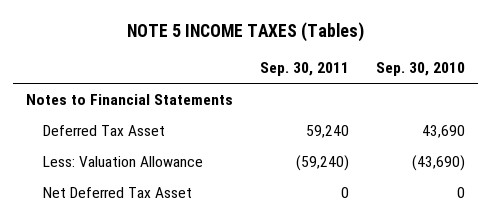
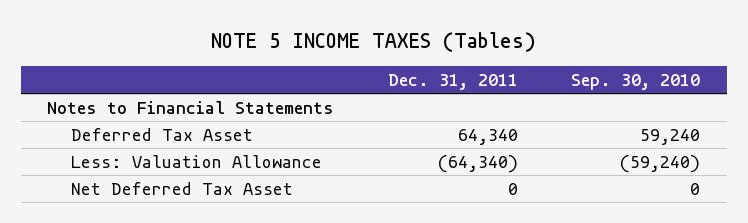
[260,62,350,77] Sep. 30, 2011 -> none
none -> [387,73,518,90] Dec. 31, 2011
[421,124,465,138] 43,690 -> [640,128,701,145] 59,240
[411,154,465,171] (43,690) -> [620,154,701,173] (59,240)

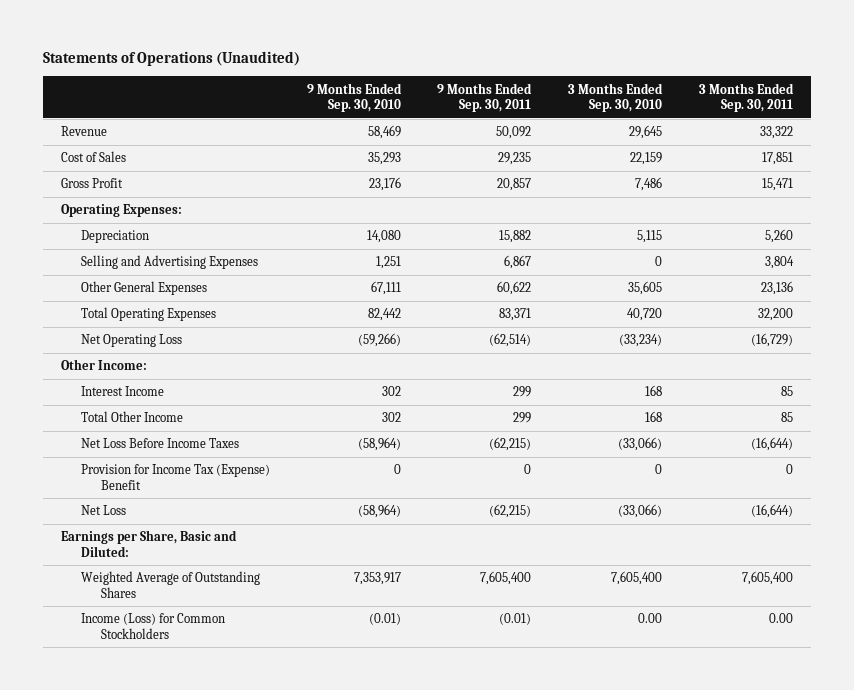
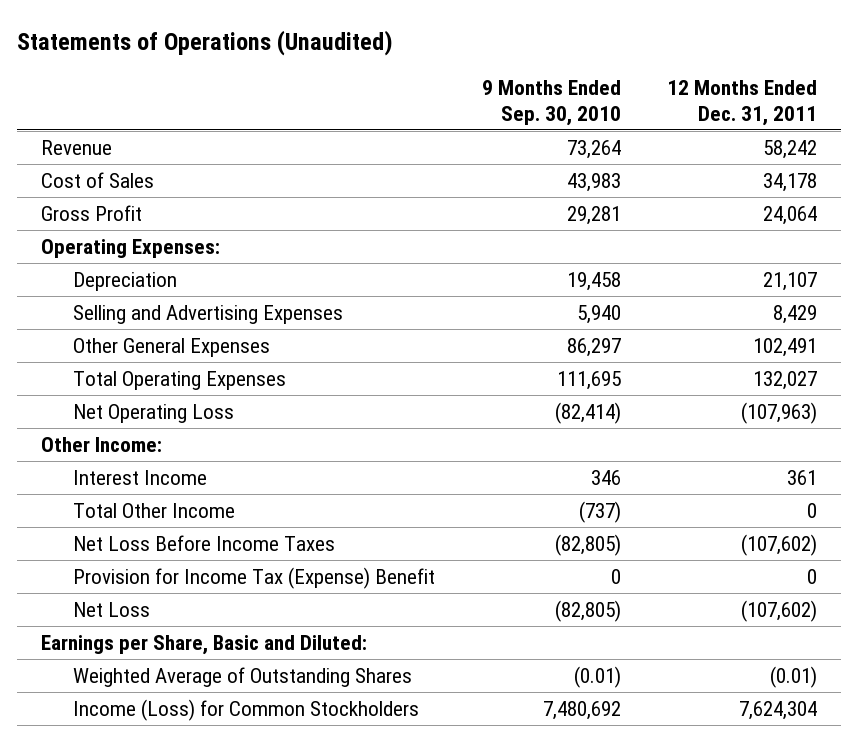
[437,82,533,113] 9 Months Ended Sep. 30, 2011 -> none
[567,82,663,113] 3 Months Ended Sep. 30, 2010 -> none
[698,82,794,113] 3 Months Ended Sep. 30, 2011 -> none
none -> [667,79,818,126] 12 Months Ended Dec. 31, 2011
[367,125,401,140] 58,469 -> [566,139,621,159] 73,264
[367,152,401,166] 35,293 -> [566,172,621,192] 43,983
[368,177,401,192] 23,176 -> [566,205,621,225] 29,281
[366,230,401,244] 14,080 -> [566,271,621,291] 19,458
[375,256,401,270] 1,251 -> [576,304,621,324] 5,940
[370,281,401,296] 67,111 -> [566,337,621,357] 86,297
[367,308,401,322] 82,442 -> [556,370,621,390] 111,695
[357,333,401,348] (59,266) -> [554,401,621,424] (82,414)
[381,386,401,397] 302 -> [590,469,621,485] 346
[381,412,401,423] 302 -> [578,500,621,523] (737)
[357,437,401,452] (58,964) -> [554,533,621,556] (82,805)
[357,504,401,519] (58,964) -> [554,599,621,622] (82,805)
[353,572,401,586] 7,353,917 -> [573,665,621,688] (0.01)
[368,613,401,626] (0.01) -> [542,700,621,720] 7,480,692

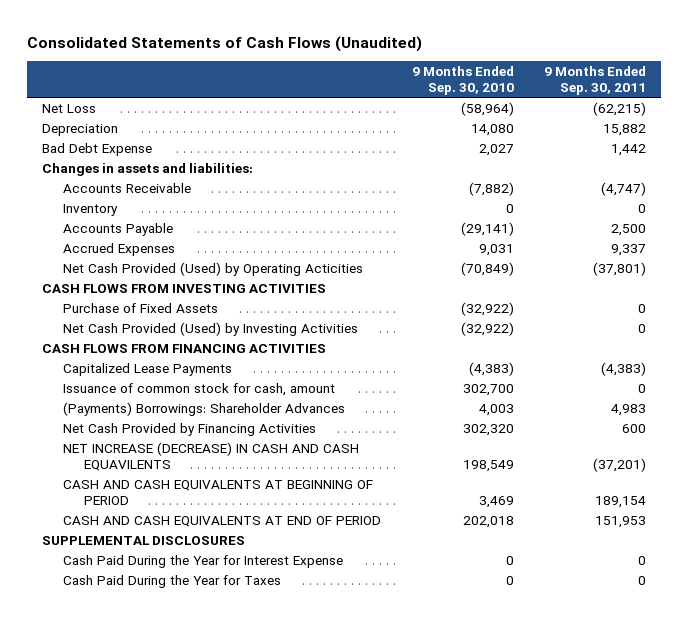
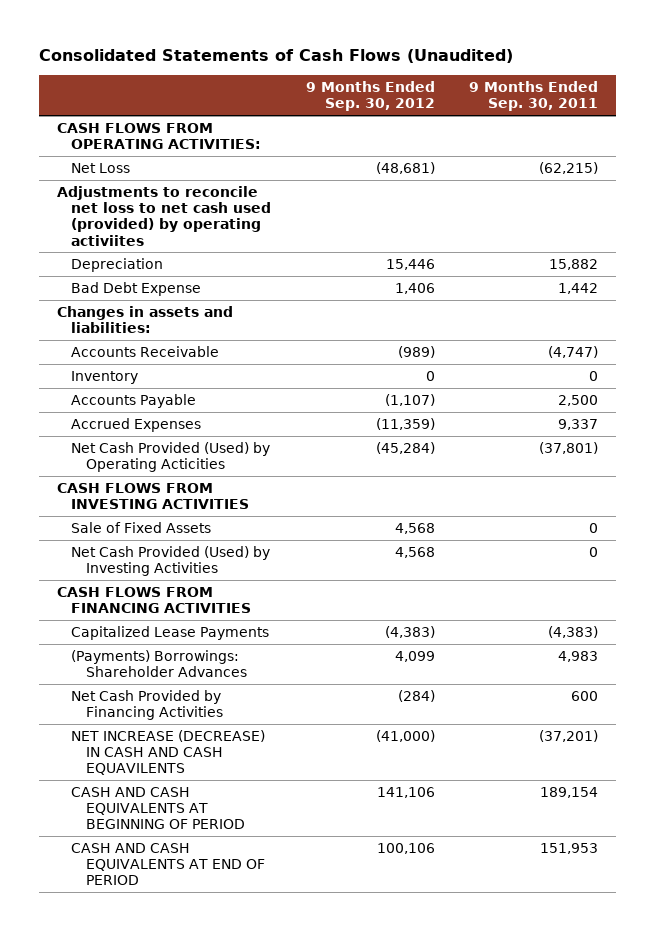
[411,66,514,96] 9 Months Ended Sep. 30, 2010 -> none
none -> [305,81,435,112] 9 Months Ended Sep. 30, 2012
none -> [56,123,262,150] CASH FLOWS FROM OPERATING ACTIVITIES:
none -> [56,186,272,246] Adjustments to reconcile net loss to net cash used (provided) by operating activiites
[63,302,219,313] Purchase of Fixed Assets -> [71,522,212,534] Sale of Fixed Assets
[63,382,336,396] Issuance of common stock for cash, amount -> none
[42,535,246,545] SUPPLEMENTAL DISCLOSURES -> none
[63,554,344,568] Cash Paid During the Year for Interest Expense -> none
[63,574,282,588] Cash Paid During the Year for Taxes -> none

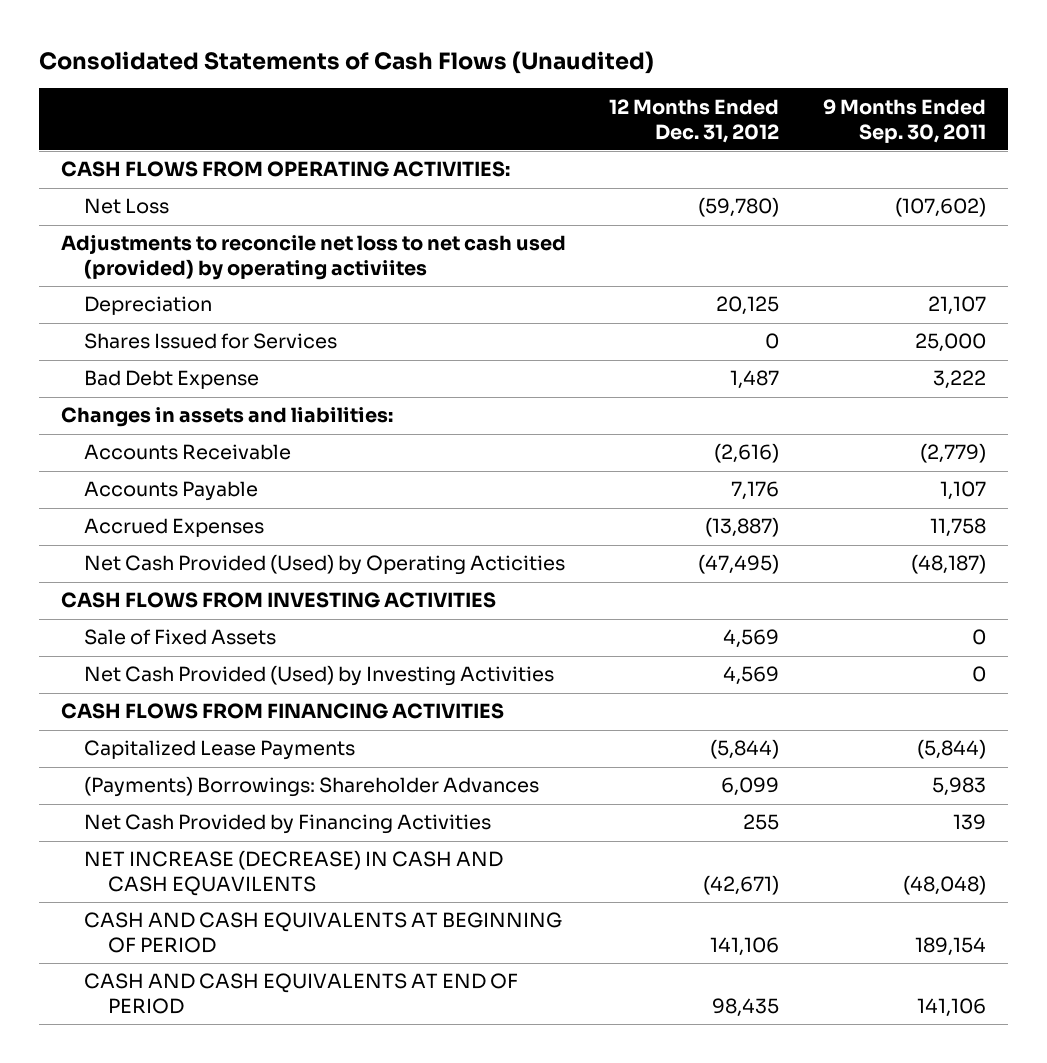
[305,81,435,112] 9 Months Ended Sep. 30, 2012 -> none
none -> [609,98,780,143] 12 Months Ended Dec. 31, 2012
[539,162,599,175] (62,215) -> [895,197,987,218] (107,602)
[549,259,599,271] 15,882 -> [928,296,987,316] 21,107
none -> [84,333,338,350] Shares Issued for Services
[558,283,599,295] 1,442 -> [933,370,987,390] 3,222
[71,371,139,385] Inventory -> none
[548,346,599,359] (4,747) -> [920,443,987,464] (2,779)
[558,395,599,407] 2,500 -> [940,481,987,501] 1,107
[558,419,599,431] 9,337 -> [930,518,987,538] 11,758
[539,442,599,455] (37,801) -> [911,554,987,575] (48,187)
[548,626,599,639] (4,383) -> [917,739,987,760] (5,844)
[558,651,599,663] 4,983 -> [932,777,987,797] 5,983
[571,691,599,702] 600 -> [953,814,987,831] 139
[539,730,599,743] (37,201) -> [903,875,987,896] (48,048)
[540,843,599,855] 151,953 -> [917,998,987,1018] 141,106

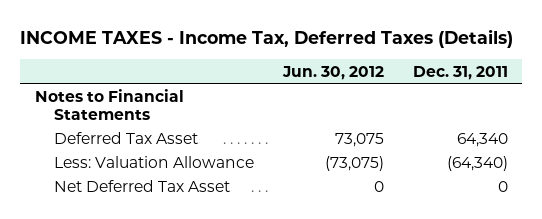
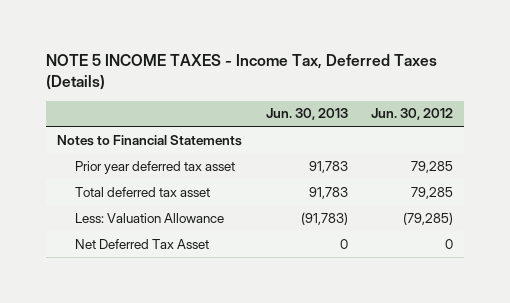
[20,29,514,49] INCOME TAXES - Income Tax, Deferred Taxes (Details) -> [45,54,437,91] NOTE 5 INCOME TAXES - Income Tax, Deferred Taxes (Details)
[412,65,508,80] Dec. 31, 2011 -> none
none -> [265,108,348,121] Jun. 30, 2013
[54,132,199,145] Deferred Tax Asset -> [74,160,235,174] Prior year deferred tax asset
[334,133,384,148] 73,075 -> [410,160,453,173] 79,285
none -> [74,186,210,197] Total deferred tax asset
[324,156,384,172] (73,075) -> [402,211,453,225] (79,285)

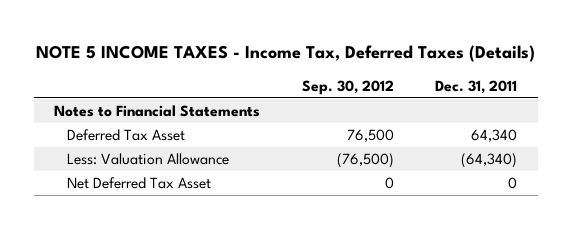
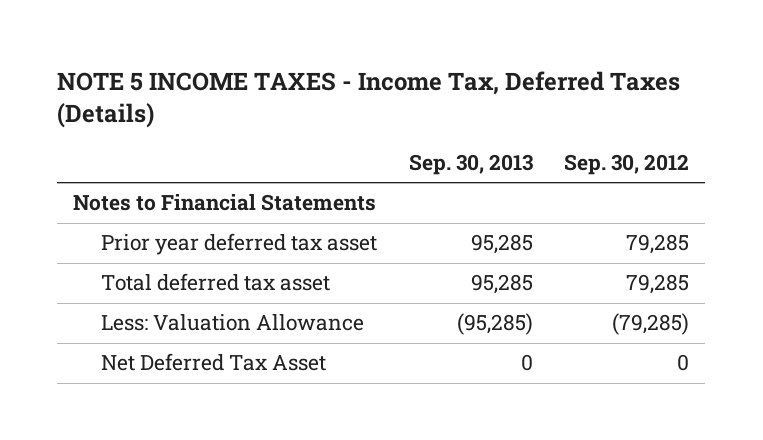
[434,79,517,94] Dec. 31, 2011 -> none
none -> [408,153,533,175] Sep. 30, 2013
[67,129,186,142] Deferred Tax Asset -> [100,233,377,256] Prior year deferred tax asset
[346,129,394,143] 76,500 -> [626,234,690,255] 79,285
none -> [100,273,330,292] Total deferred tax asset
[336,153,394,169] (76,500) -> [612,313,690,336] (79,285)

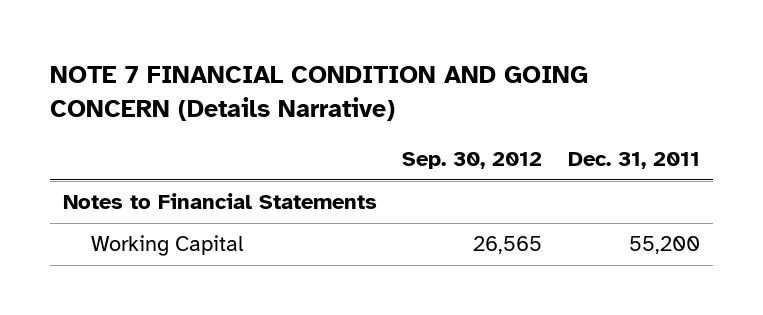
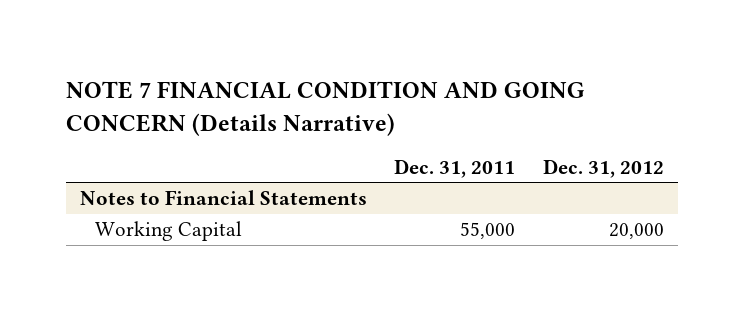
[402,152,543,170] Sep. 30, 2012 -> none
none -> [543,158,665,178] Dec. 31, 2012
[628,236,700,255] 55,200 -> [460,222,516,240] 55,000

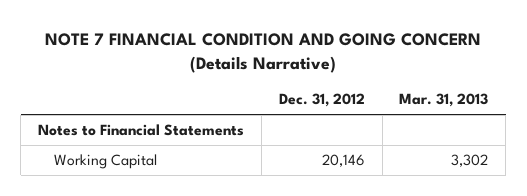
[394,158,516,178] Dec. 31, 2011 -> none
none -> [399,93,489,108] Mar. 31, 2013
[609,223,665,240] 20,000 -> [321,154,365,168] 20,146

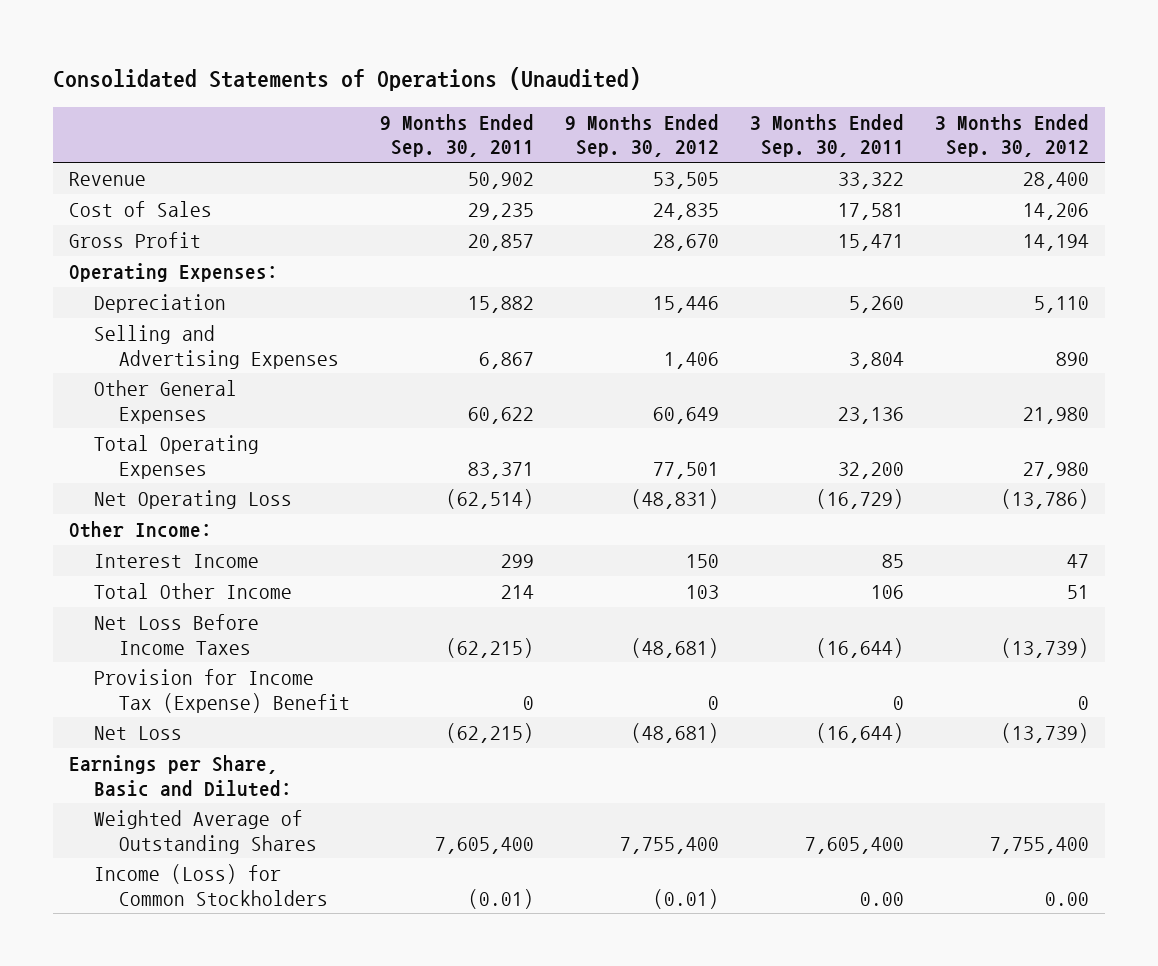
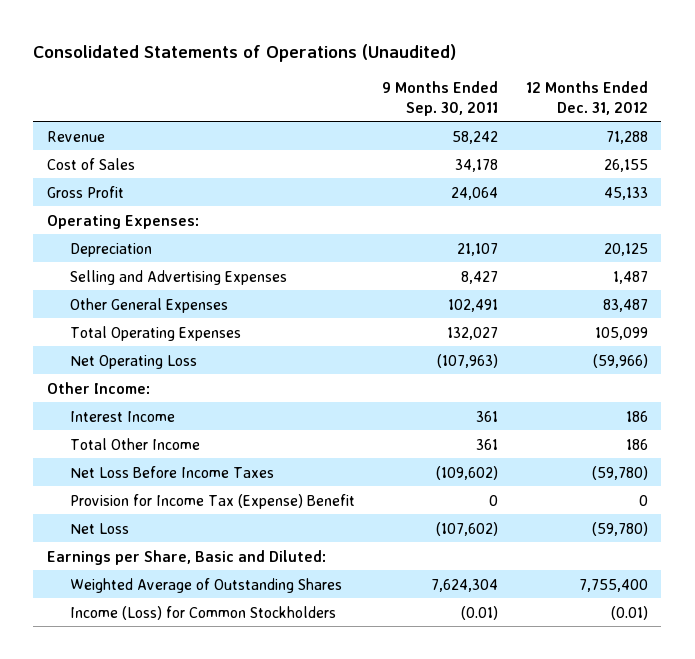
[565,113,720,158] 9 Months Ended Sep. 30, 2012 -> none
[750,113,905,158] 3 Months Ended Sep. 30, 2011 -> none
[935,113,1090,158] 3 Months Ended Sep. 30, 2012 -> none
none -> [525,80,648,115] 12 Months Ended Dec. 31, 2012
[468,172,535,190] 50,902 -> [452,130,499,144] 58,242
[468,203,535,221] 29,235 -> [455,158,499,172] 34,178
[468,234,535,252] 20,857 -> [451,186,499,200] 24,064
[468,296,535,314] 15,882 -> [457,242,499,256] 21,107
[479,351,535,369] 6,867 -> [461,270,499,284] 8,427
[468,406,535,424] 60,622 -> [448,298,499,312] 102,491
[468,461,535,479] 83,371 -> [447,326,499,340] 132,027
[446,489,535,510] (62,514) -> [437,353,499,368] (107,963)
[501,554,535,569] 299 -> [476,410,499,422] 361
[501,585,535,600] 214 -> [476,438,499,450] 361
[446,637,535,658] (62,215) -> [436,465,499,480] (109,602)
[446,723,535,744] (62,215) -> [436,521,499,536] (107,602)
[435,836,535,854] 7,605,400 -> [431,578,499,592] 7,624,304

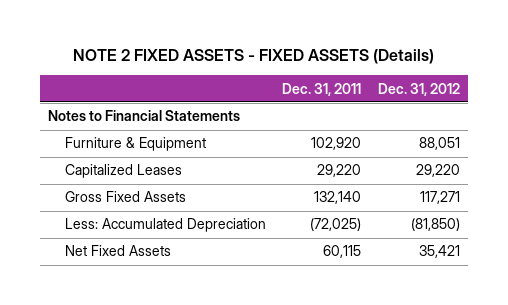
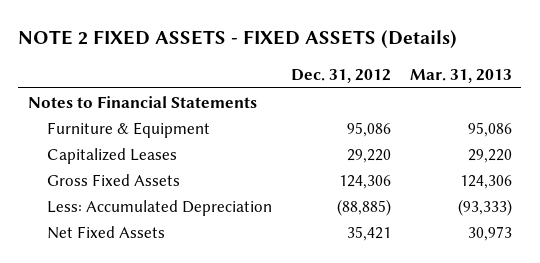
[282,82,362,96] Dec. 31, 2011 -> none
none -> [409,69,512,84] Mar. 31, 2013
[419,137,461,151] 88,051 -> [346,121,391,137] 95,086
[420,191,461,205] 117,271 -> [338,174,391,189] 124,306
[411,218,461,232] (81,850) -> [336,198,391,216] (88,885)

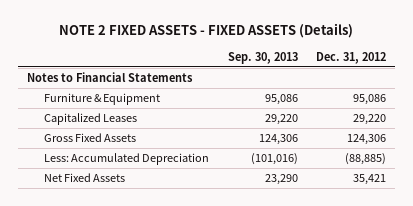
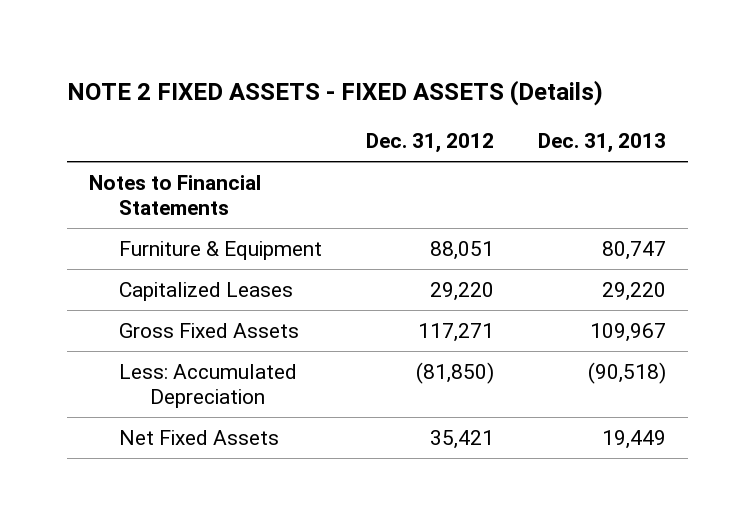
[227,51,298,64] Sep. 30, 2013 -> none
none -> [538,133,667,154] Dec. 31, 2013
[352,94,386,106] 95,086 -> [430,240,495,260] 88,051
[346,134,386,146] 124,306 -> [418,322,495,342] 117,271
[344,153,386,166] (88,885) -> [416,361,495,384] (81,850)

